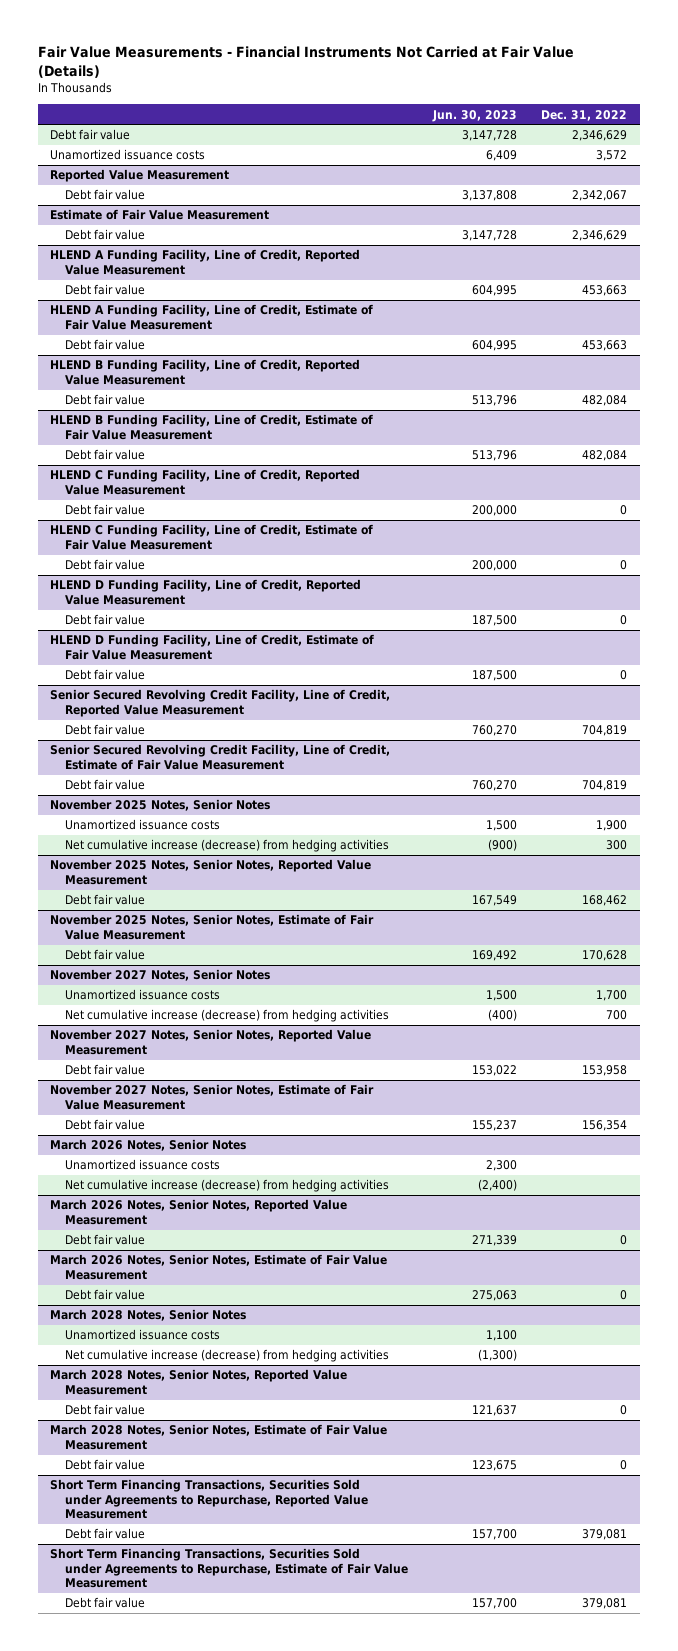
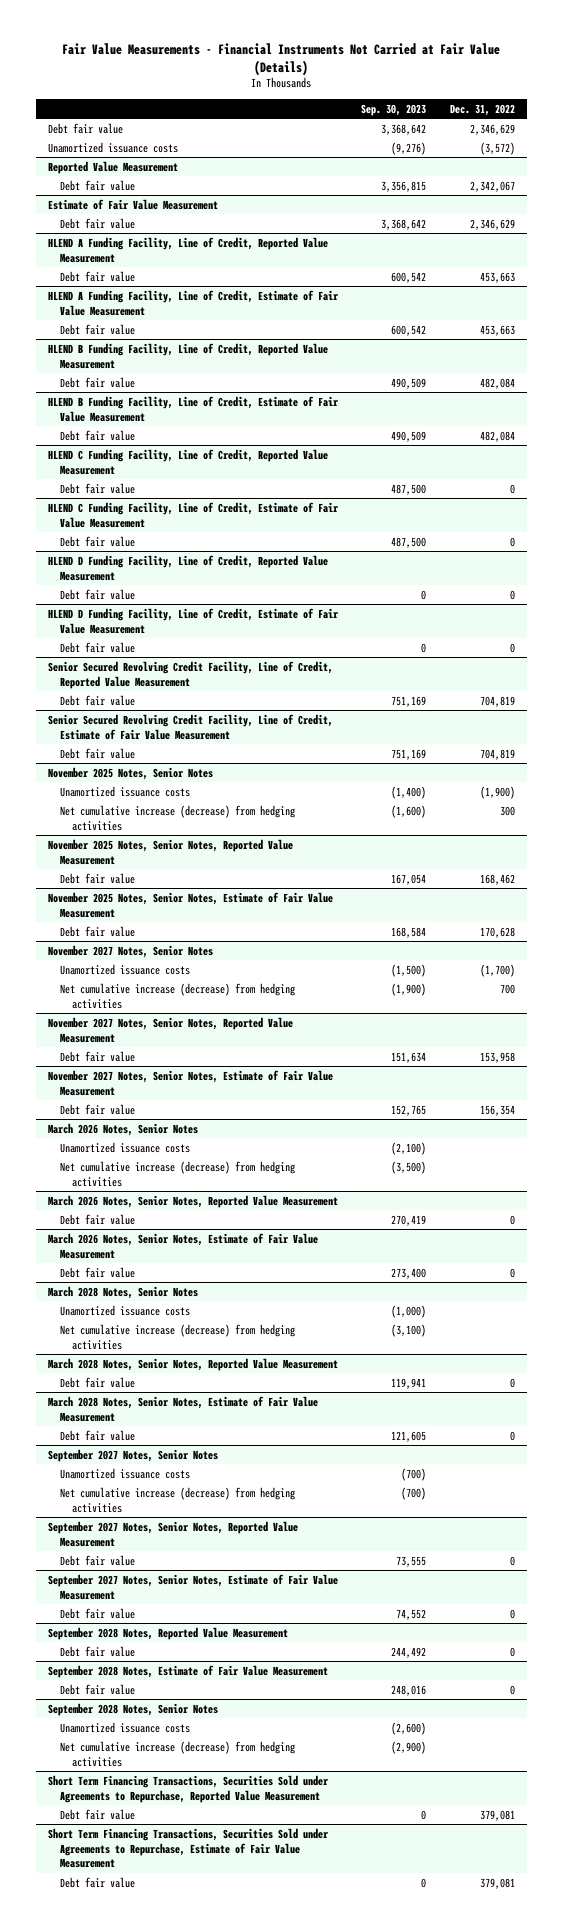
[431,109,517,122] Jun. 30, 2023 -> none
none -> [361,103,427,116] Sep. 30, 2023
[596,150,628,162] 3,572 -> [480,141,516,155] (3,572)
[596,820,628,832] 1,900 -> [480,785,516,799] (1,900)
[596,990,628,1002] 1,700 -> [480,963,516,977] (1,700)
none -> [47,1448,218,1462] September 2027 Notes, Senior Notes
none -> [59,1467,190,1479] Unamortized issuance costs
none -> [59,1486,295,1513] Net cumulative increase (decrease) from hedging activities
none -> [47,1520,298,1547] September 2027 Notes, Senior Notes, Reported Value Measurement
none -> [59,1554,135,1566] Debt fair value
none -> [47,1573,338,1600] September 2027 Notes, Senior Notes, Estimate of Fair Value Measurement
none -> [59,1607,135,1619] Debt fair value
none -> [47,1626,288,1640] September 2028 Notes, Reported Value Measurement
none -> [59,1645,135,1657] Debt fair value
none -> [47,1664,328,1678] September 2028 Notes, Estimate of Fair Value Measurement
none -> [59,1683,135,1695] Debt fair value
none -> [47,1702,218,1716] September 2028 Notes, Senior Notes
none -> [59,1721,190,1733] Unamortized issuance costs
none -> [59,1740,295,1767] Net cumulative increase (decrease) from hedging activities

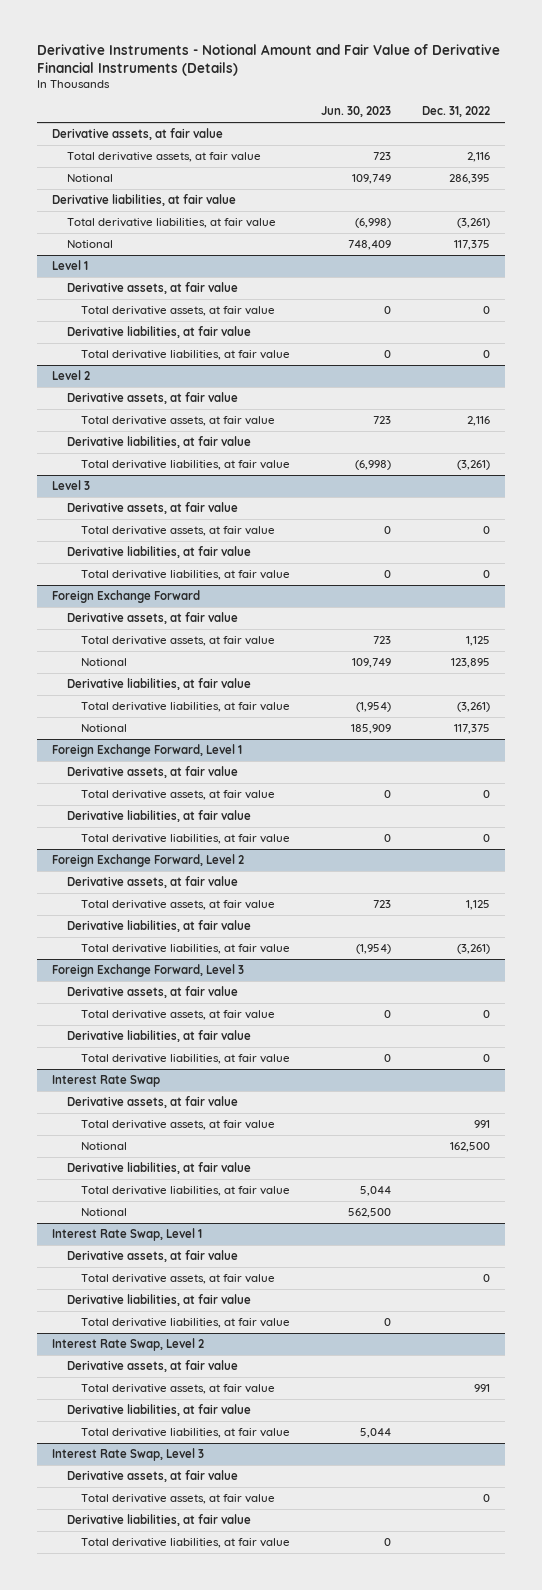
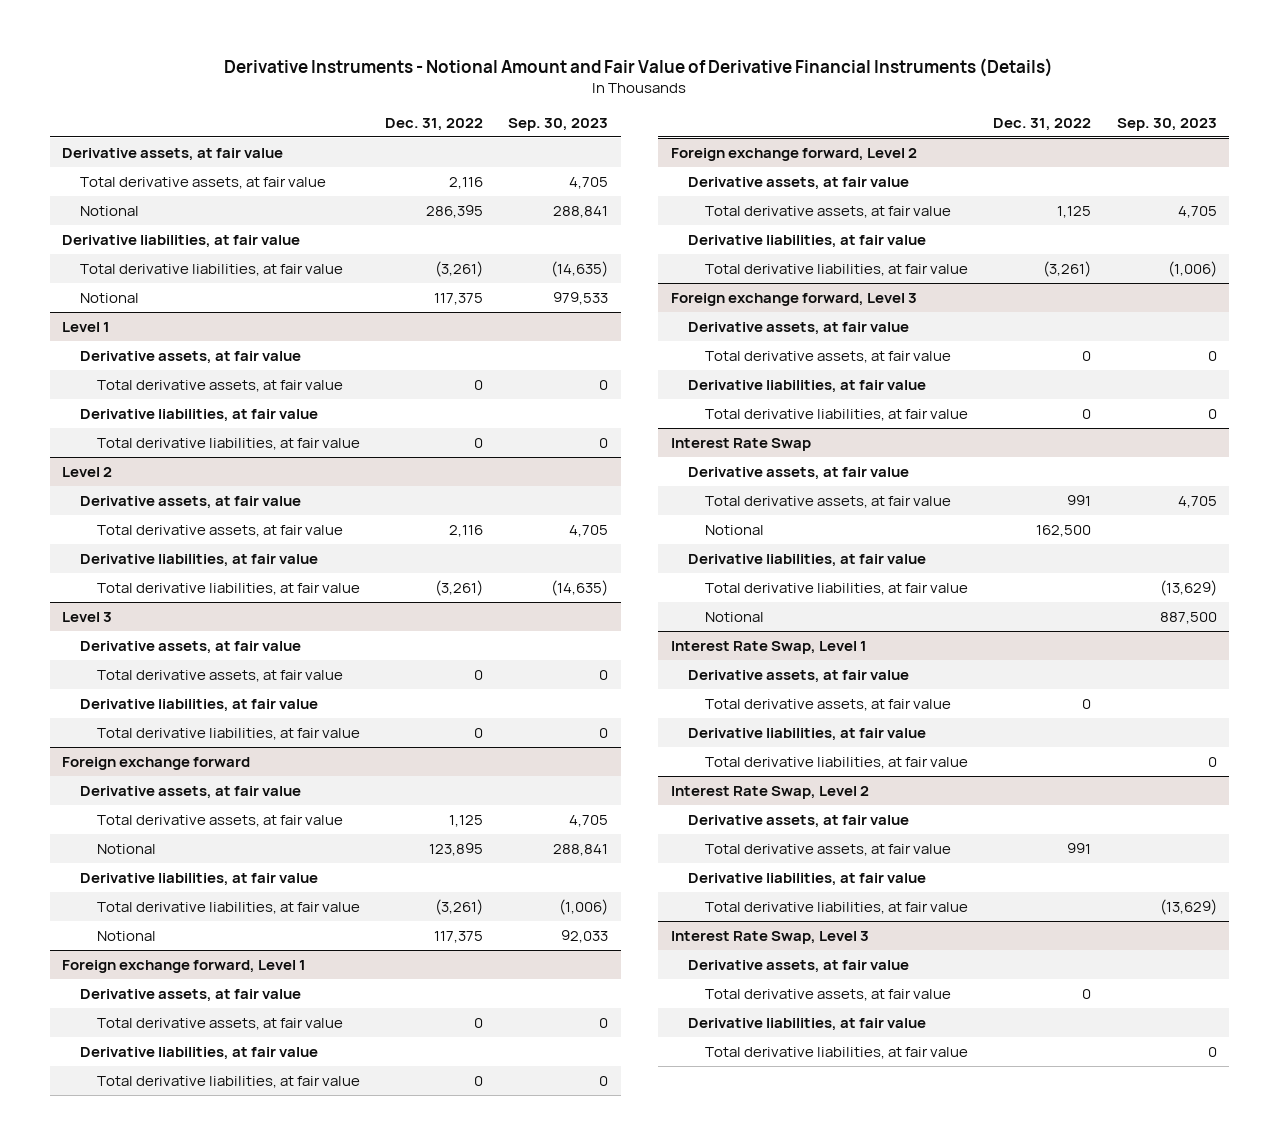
[320,106,391,118] Jun. 30, 2023 -> none
none -> [508,117,609,131] Sep. 30, 2023
[52,590,201,604] Foreign Exchange Forward -> [62,757,251,771] Foreign exchange forward
[52,744,243,758] Foreign Exchange Forward, Level 1 -> [62,960,307,974] Foreign exchange forward, Level 1
[52,854,245,868] Foreign Exchange Forward, Level 2 -> [670,148,917,162] Foreign exchange forward, Level 2
[52,964,245,978] Foreign Exchange Forward, Level 3 -> [670,293,917,307] Foreign exchange forward, Level 3

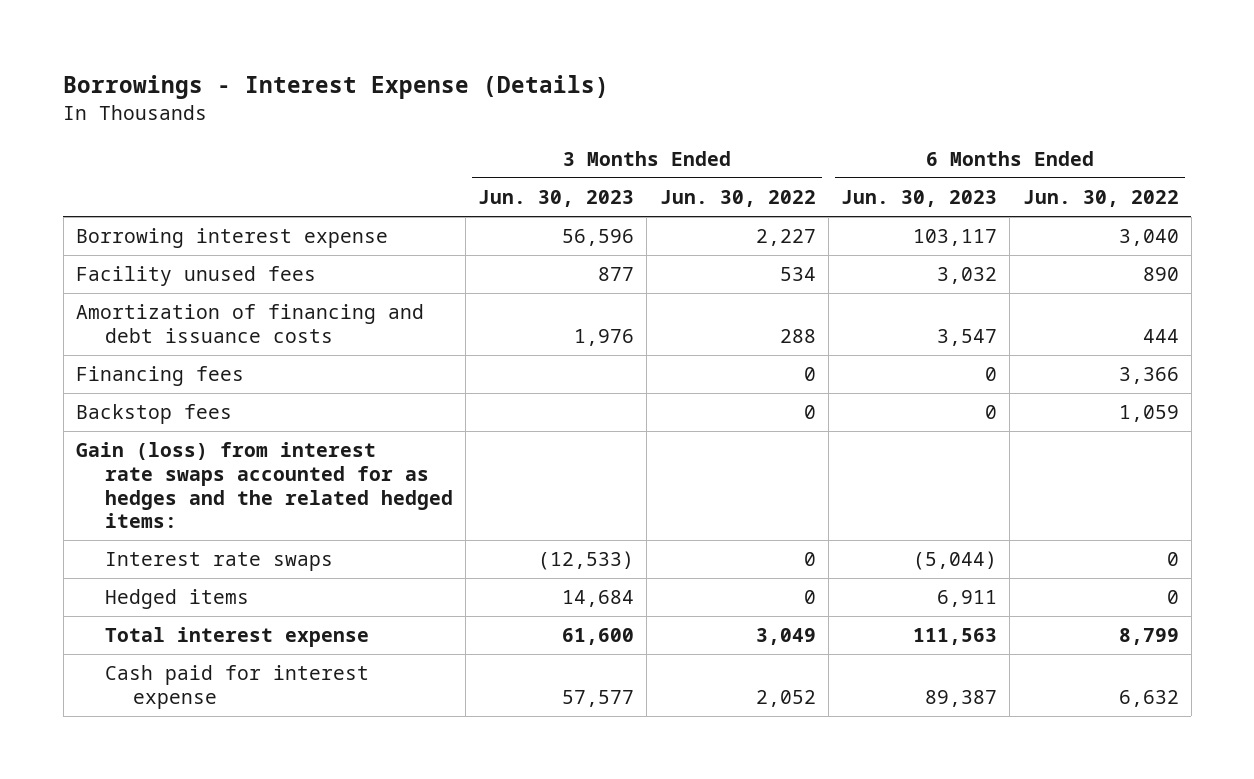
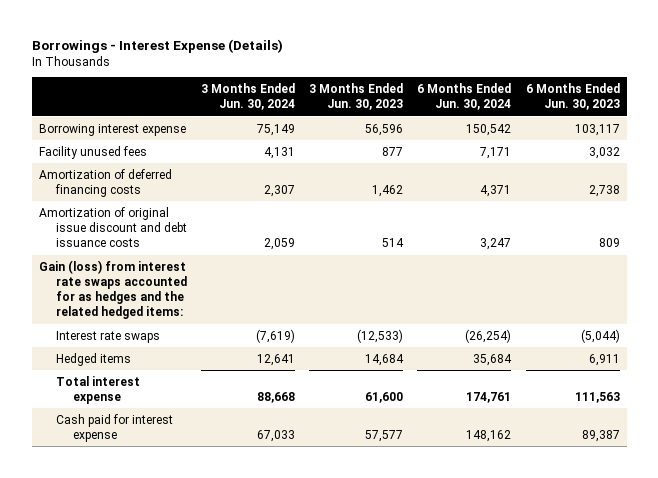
[659,189,816,207] Jun. 30, 2022 -> none
[1022,189,1179,207] Jun. 30, 2022 -> none
none -> [200,83,295,111] 3 Months Ended Jun. 30, 2024
none -> [417,83,512,111] 6 Months Ended Jun. 30, 2024
[75,366,244,387] Financing fees -> none
[75,404,232,425] Backstop fees -> none
[75,304,424,343] Amortization of financing and debt issuance costs -> [38,168,172,197] Amortization of deferred financing costs
[574,328,635,346] 1,976 -> [372,184,404,197] 1,462
[937,328,998,346] 3,547 -> [588,184,620,197] 2,738
none -> [38,206,187,248] Amortization of original issue discount and debt issuance costs

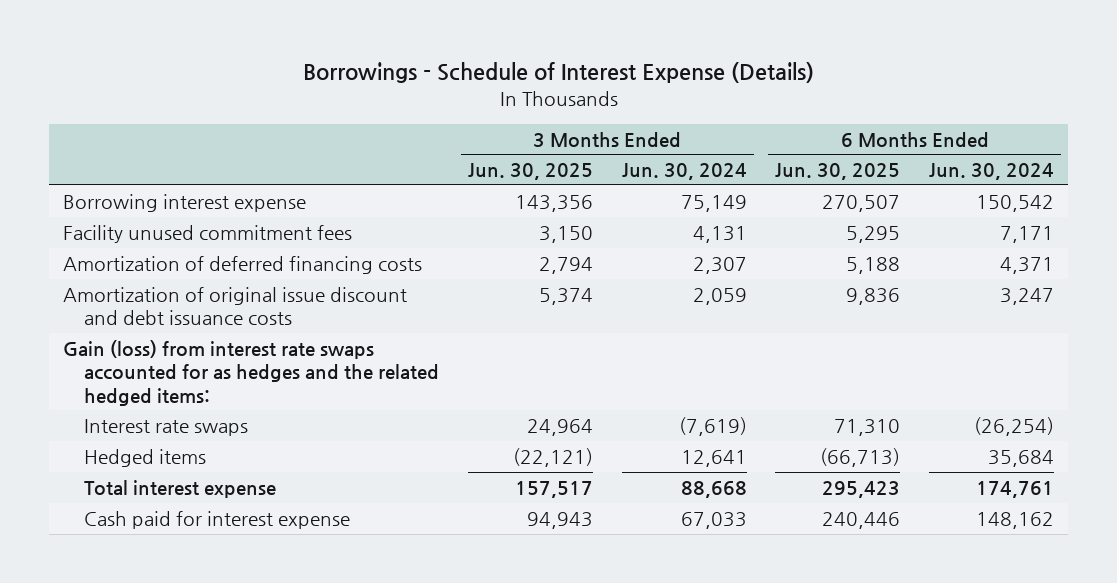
[31,38,283,53] Borrowings - Interest Expense (Details) -> [302,61,814,83] Borrowings - Schedule of Interest Expense (Details)
[309,83,404,111] 3 Months Ended Jun. 30, 2023 -> none
[525,83,620,111] 6 Months Ended Jun. 30, 2023 -> none
none -> [468,163,594,181] Jun. 30, 2025
none -> [775,163,901,181] Jun. 30, 2025
[38,145,147,159] Facility unused fees -> [63,224,353,243] Facility unused commitment fees

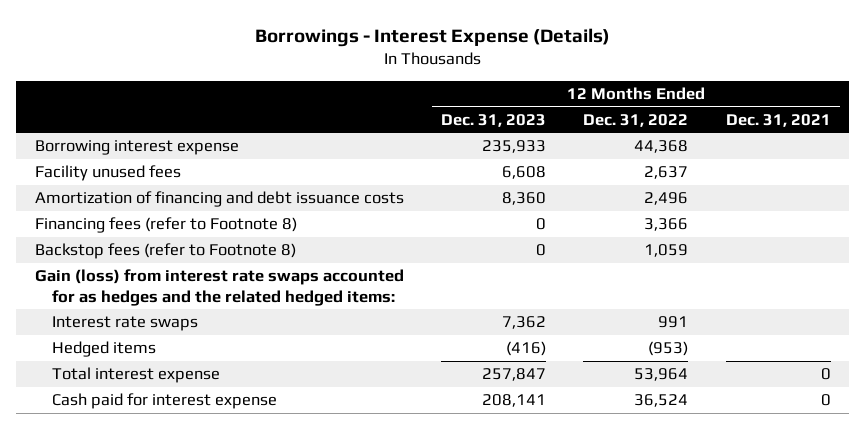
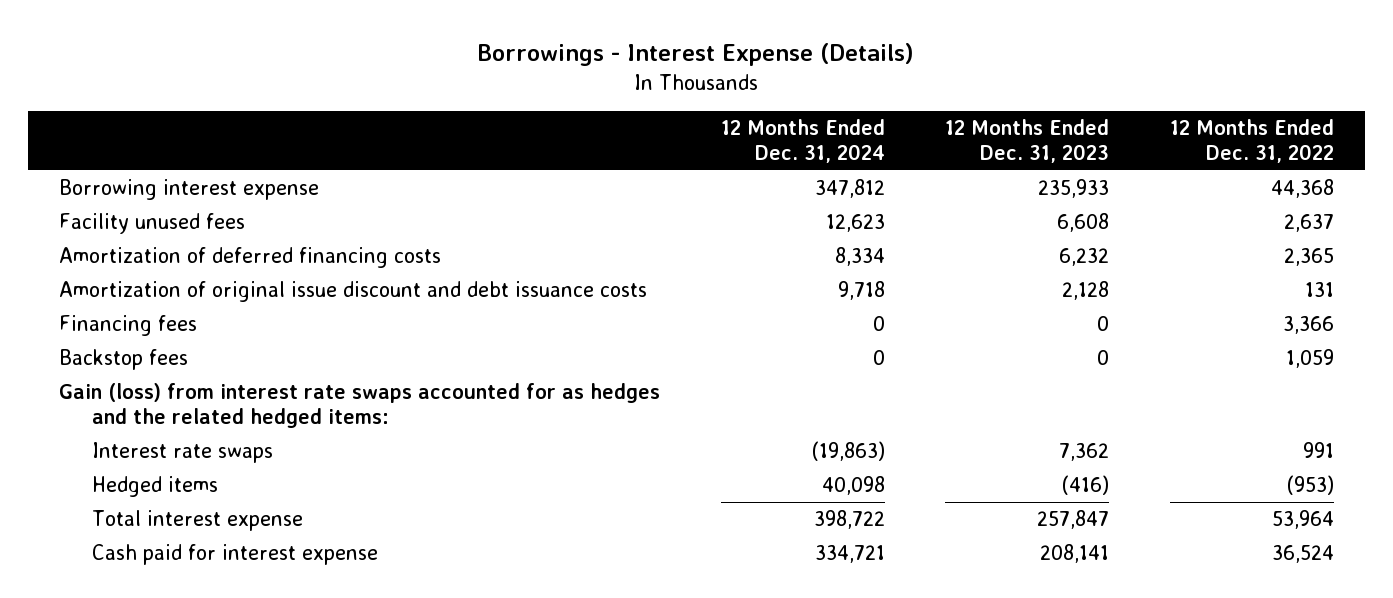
[725,113,831,127] Dec. 31, 2021 -> none
none -> [720,119,885,163] 12 Months Ended Dec. 31, 2024
[34,191,404,208] Amortization of financing and debt issuance costs -> [58,247,441,269] Amortization of deferred financing costs
[501,192,546,206] 8,360 -> [1059,248,1110,267] 6,232
[644,192,689,206] 2,496 -> [1284,248,1335,267] 2,365
none -> [58,281,647,303] Amortization of original issue discount and debt issuance costs
[34,217,297,234] Financing fees (refer to Footnote 8) -> [58,315,197,337] Financing fees
[34,243,296,260] Backstop fees (refer to Footnote 8) -> [58,349,188,371] Backstop fees

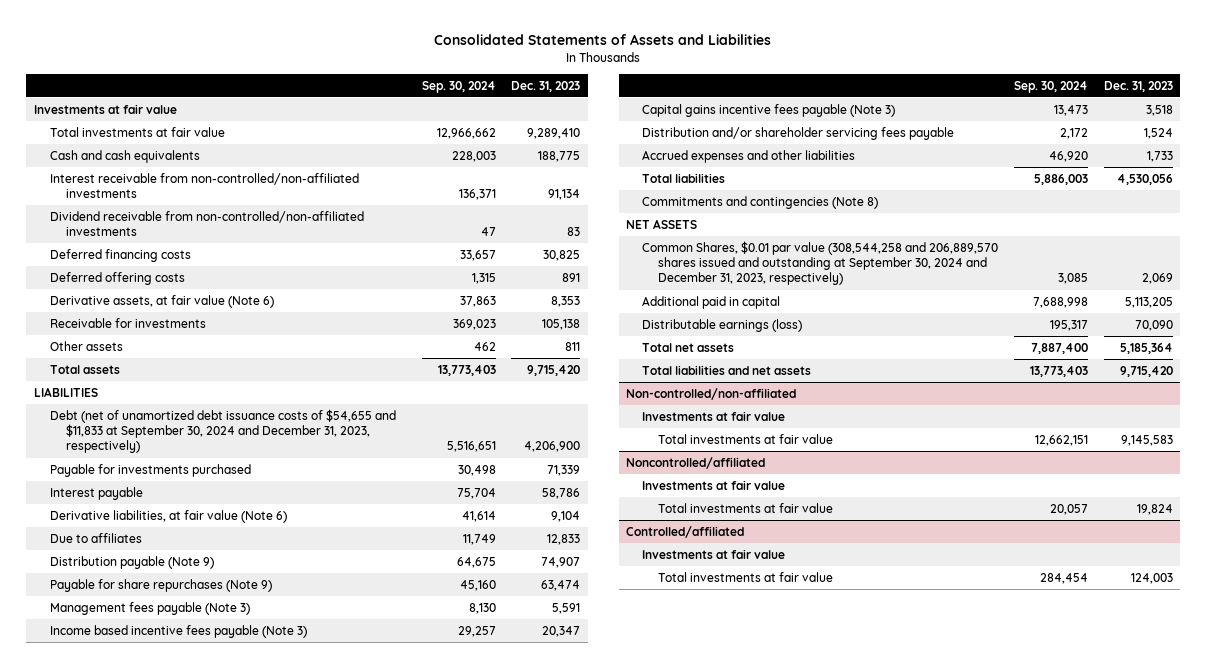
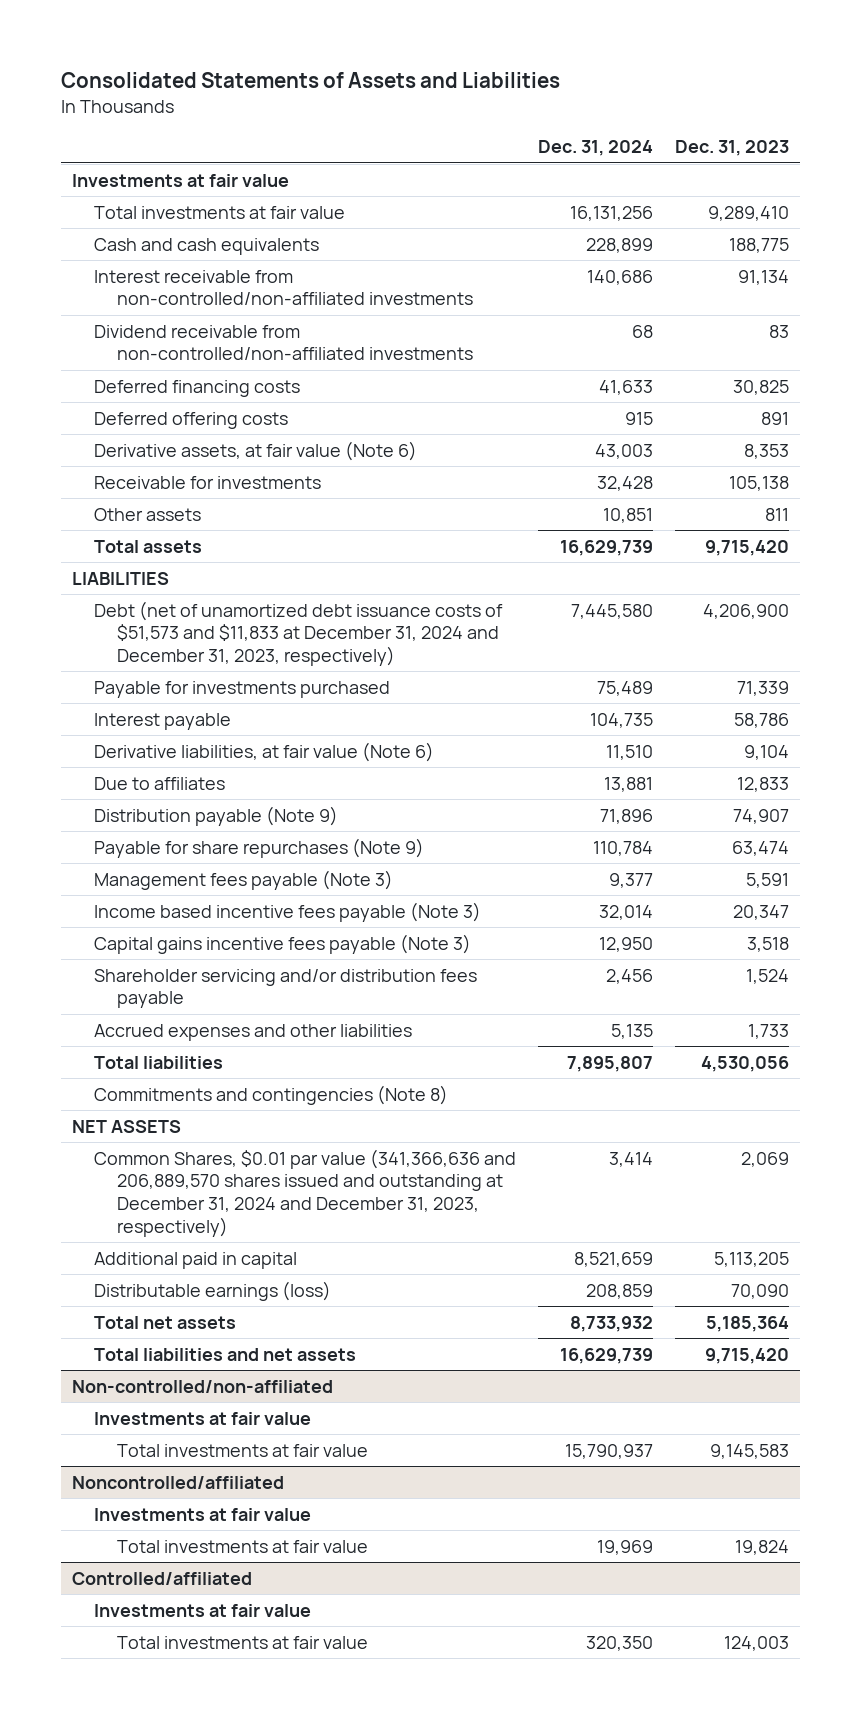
[421,80,496,93] Sep. 30, 2024 -> none
none -> [538,140,654,157] Dec. 31, 2024
[50,408,397,454] Debt (net of unamortized debt issuance costs of $54,655 and $11,833 at September 30, 2024 and December 31, 2023, respectively) -> [94,600,504,666] Debt (net of unamortized debt issuance costs of $51,573 and $11,833 at December 31, 2024 and December 31, 2023, respectively)
[642,126,955,140] Distribution and/or shareholder servicing fees payable -> [94,968,478,1009] Shareholder servicing and/or distribution fees payable
[642,240,999,286] Common Shares, $0.01 par value (308,544,258 and 206,889,570 shares issued and outstanding at September 30, 2024 and December 31, 2023, respectively) -> [94,1148,517,1237] Common Shares, $0.01 par value (341,366,636 and 206,889,570 shares issued and outstanding at December 31, 2024 and December 31, 2023, respectively)

